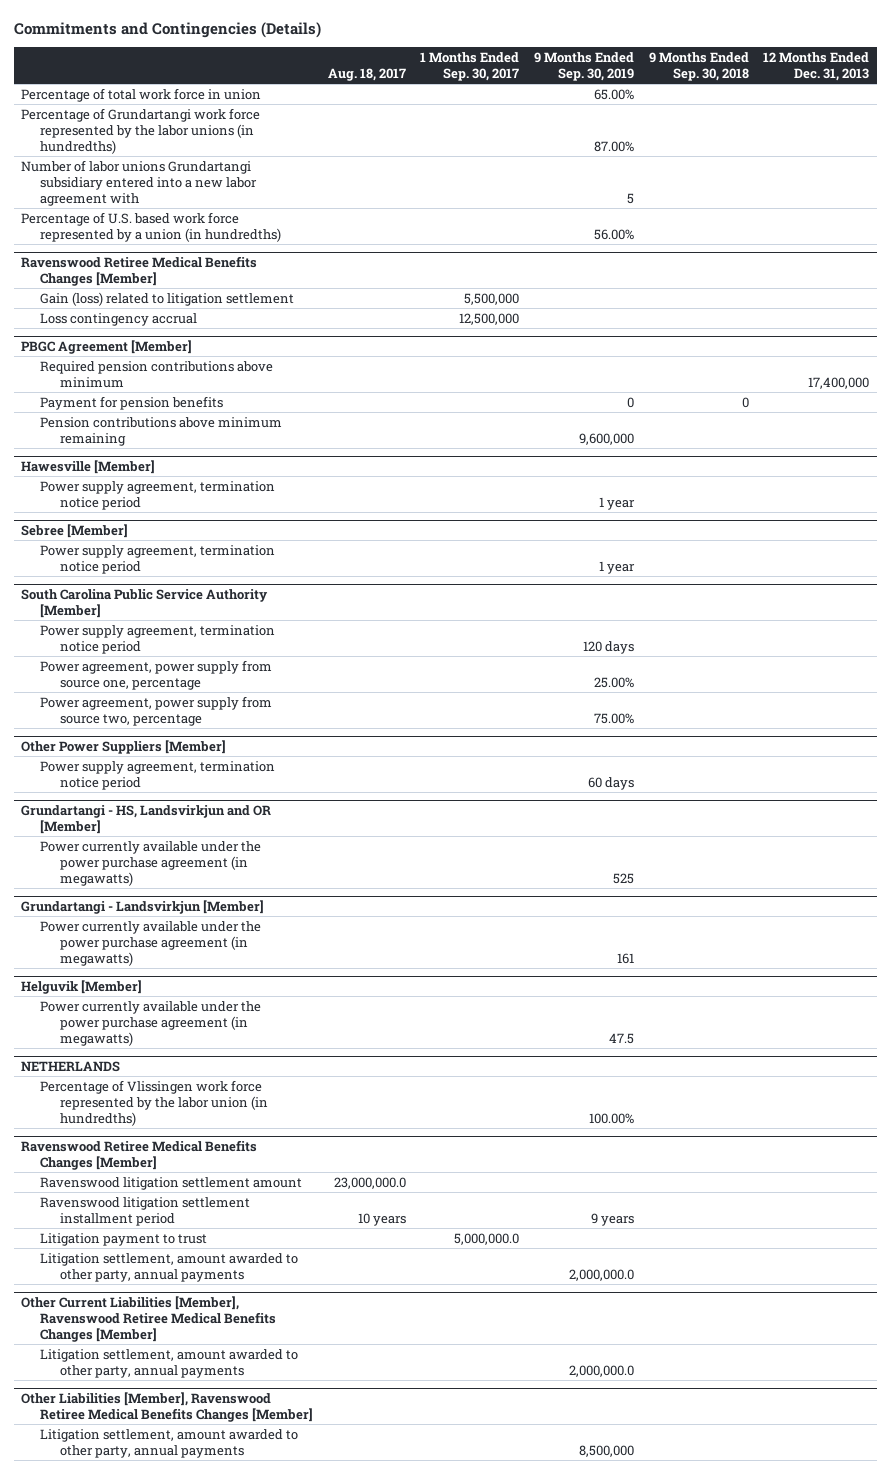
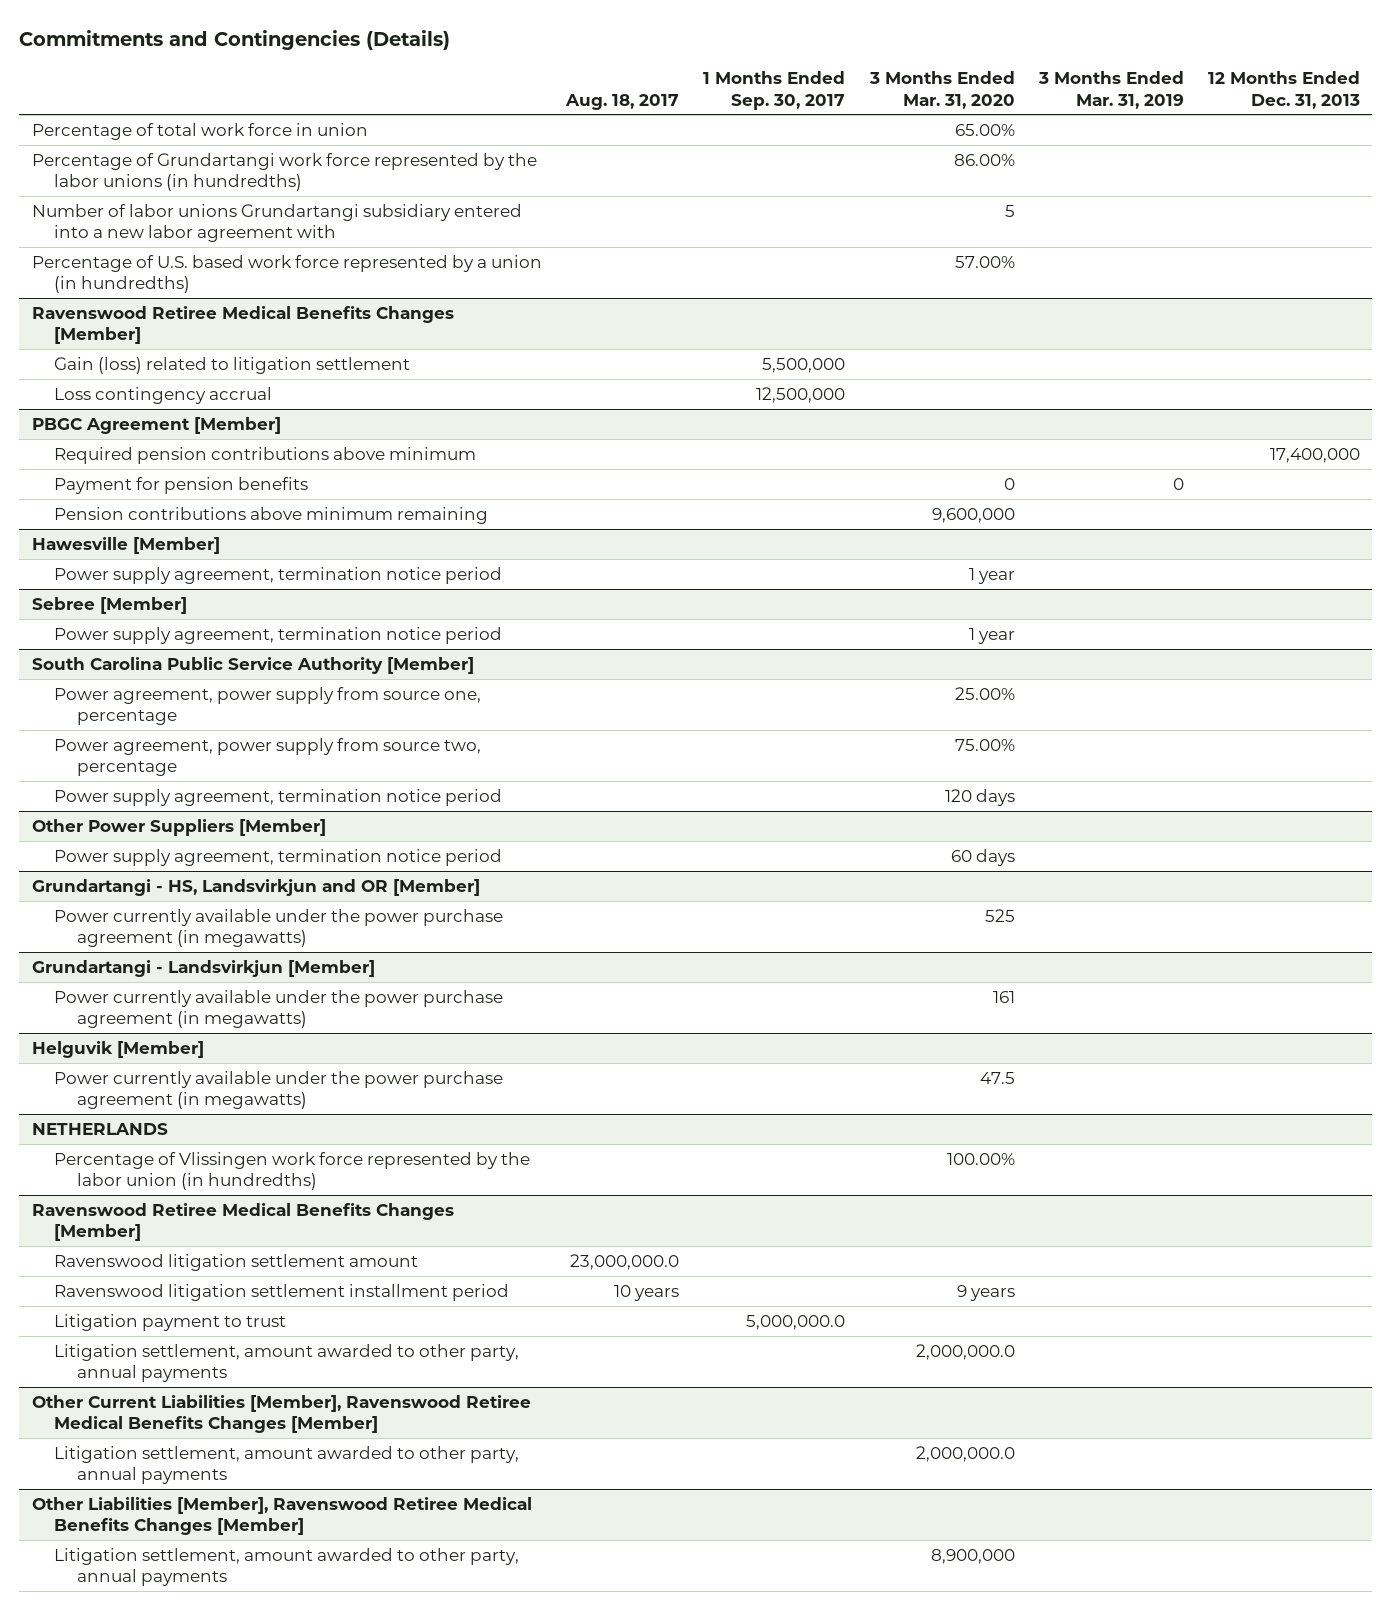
[534,51,635,82] 9 Months Ended Sep. 30, 2019 -> none
[648,51,749,82] 9 Months Ended Sep. 30, 2018 -> none
none -> [868,70,1015,109] 3 Months Ended Mar. 31, 2020
none -> [1037,70,1184,109] 3 Months Ended Mar. 31, 2019
[40,624,276,654] Power supply agreement, termination notice period -> [54,788,503,806] Power supply agreement, termination notice period

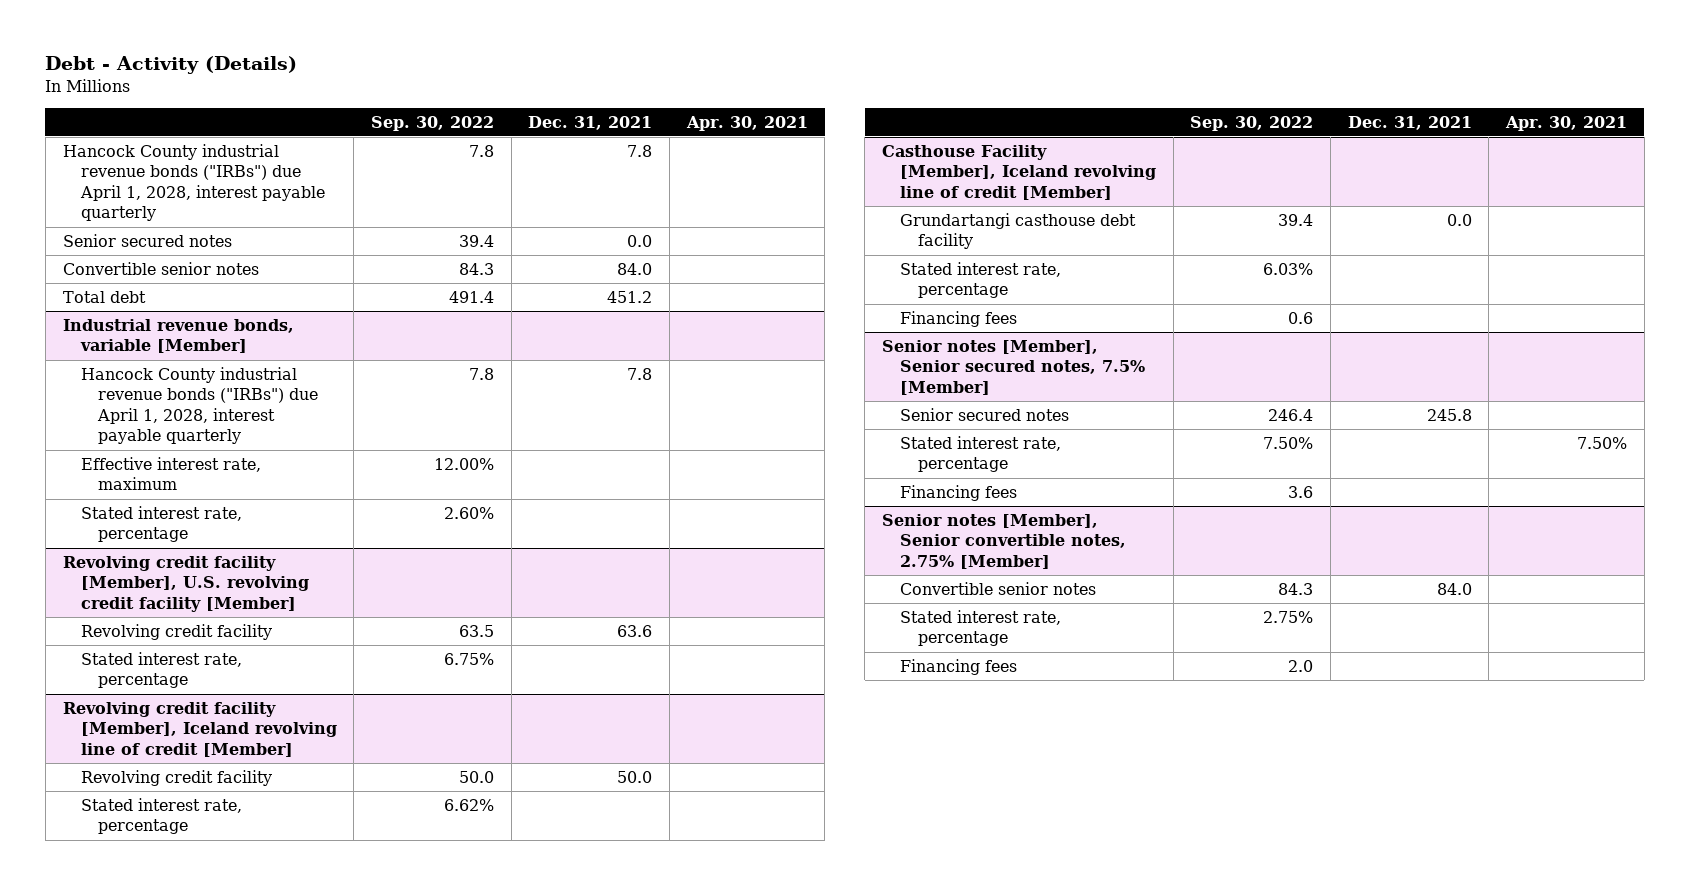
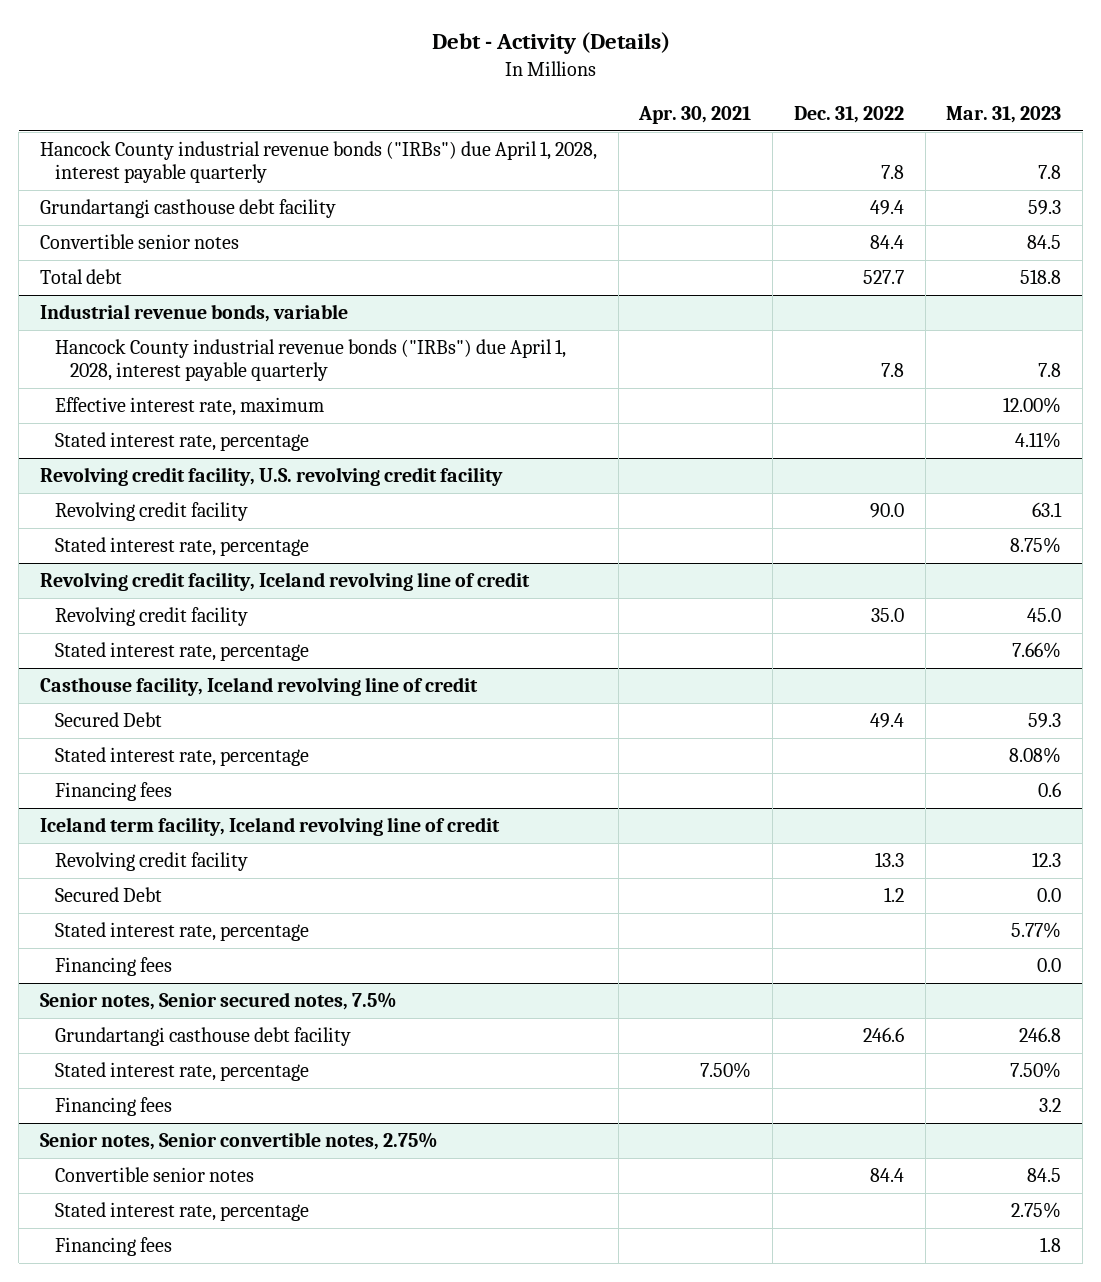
[370,115,494,131] Sep. 30, 2022 -> none
[528,115,653,130] Dec. 31, 2021 -> none
none -> [793,105,904,123] Dec. 31, 2022
none -> [946,105,1062,123] Mar. 31, 2023
[62,233,232,247] Senior secured notes -> [40,199,337,219] Grundartangi casthouse debt facility
[62,318,294,354] Industrial revenue bonds, variable [Member] -> [40,304,349,323] Industrial revenue bonds, variable
[62,555,309,612] Revolving credit facility [Member], U.S. revolving credit facility [Member] -> [40,467,504,487] Revolving credit facility, U.S. revolving credit facility
[62,701,337,757] Revolving credit facility [Member], Iceland revolving line of credit [Member] -> [40,572,531,592] Revolving credit facility, Iceland revolving line of credit
[881,144,1156,200] Casthouse Facility [Member], Iceland revolving line of credit [Member] -> [40,677,479,697] Casthouse facility, Iceland revolving line of credit
[899,212,1136,250] Grundartangi casthouse debt facility -> [54,712,162,728] Secured Debt
none -> [40,817,501,837] Iceland term facility, Iceland revolving line of credit
none -> [54,852,248,872] Revolving credit facility
none -> [54,887,162,903] Secured Debt
none -> [54,922,309,942] Stated interest rate, percentage
none -> [54,957,172,977] Financing fees
[881,339,1145,395] Senior notes [Member], Senior secured notes, 7.5% [Member] -> [40,992,398,1011] Senior notes, Senior secured notes, 7.5%
[899,407,1069,421] Senior secured notes -> [54,1027,351,1047] Grundartangi casthouse debt facility
[881,513,1126,569] Senior notes [Member], Senior convertible notes, 2.75% [Member] -> [40,1132,439,1151] Senior notes, Senior convertible notes, 2.75%

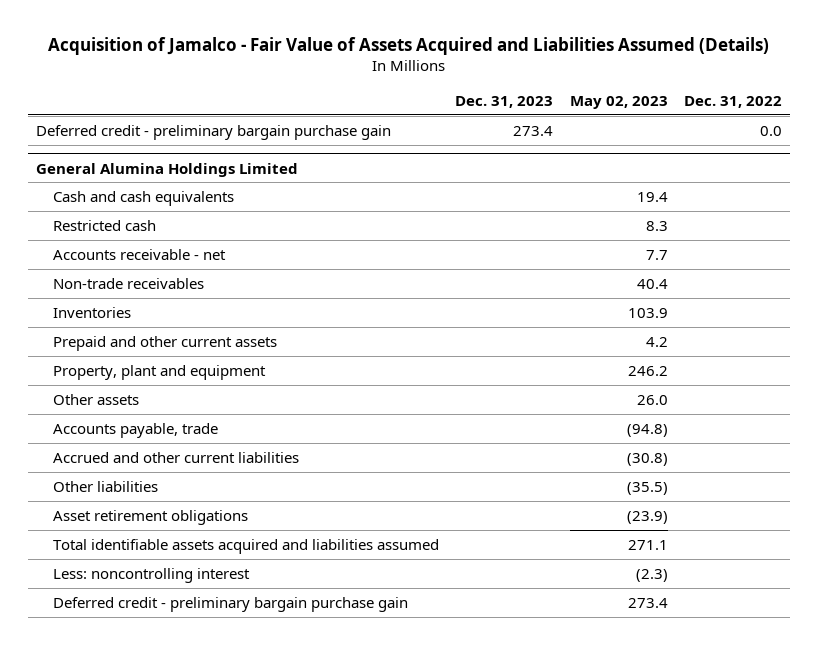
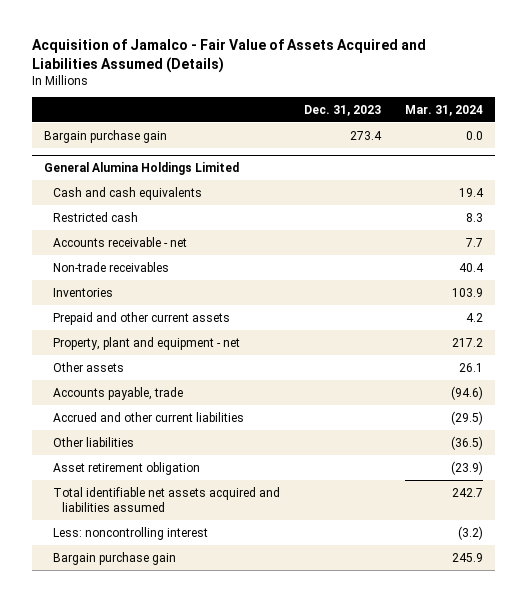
[569,95,668,109] May 02, 2023 -> none
[684,95,783,108] Dec. 31, 2022 -> none
none -> [404,104,483,116] Mar. 31, 2024
[36,124,392,140] Deferred credit - preliminary bargain purchase gain -> [43,129,167,143] Bargain purchase gain
[52,364,266,380] Property, plant and equipment -> [52,336,240,350] Property, plant and equipment - net
[52,509,248,525] Asset retirement obligations -> [52,461,200,475] Asset retirement obligation
[52,538,439,554] Total identifiable assets acquired and liabilities assumed -> [52,486,280,512] Total identifiable net assets acquired and liabilities assumed
[52,596,408,612] Deferred credit - preliminary bargain purchase gain -> [52,551,176,565] Bargain purchase gain

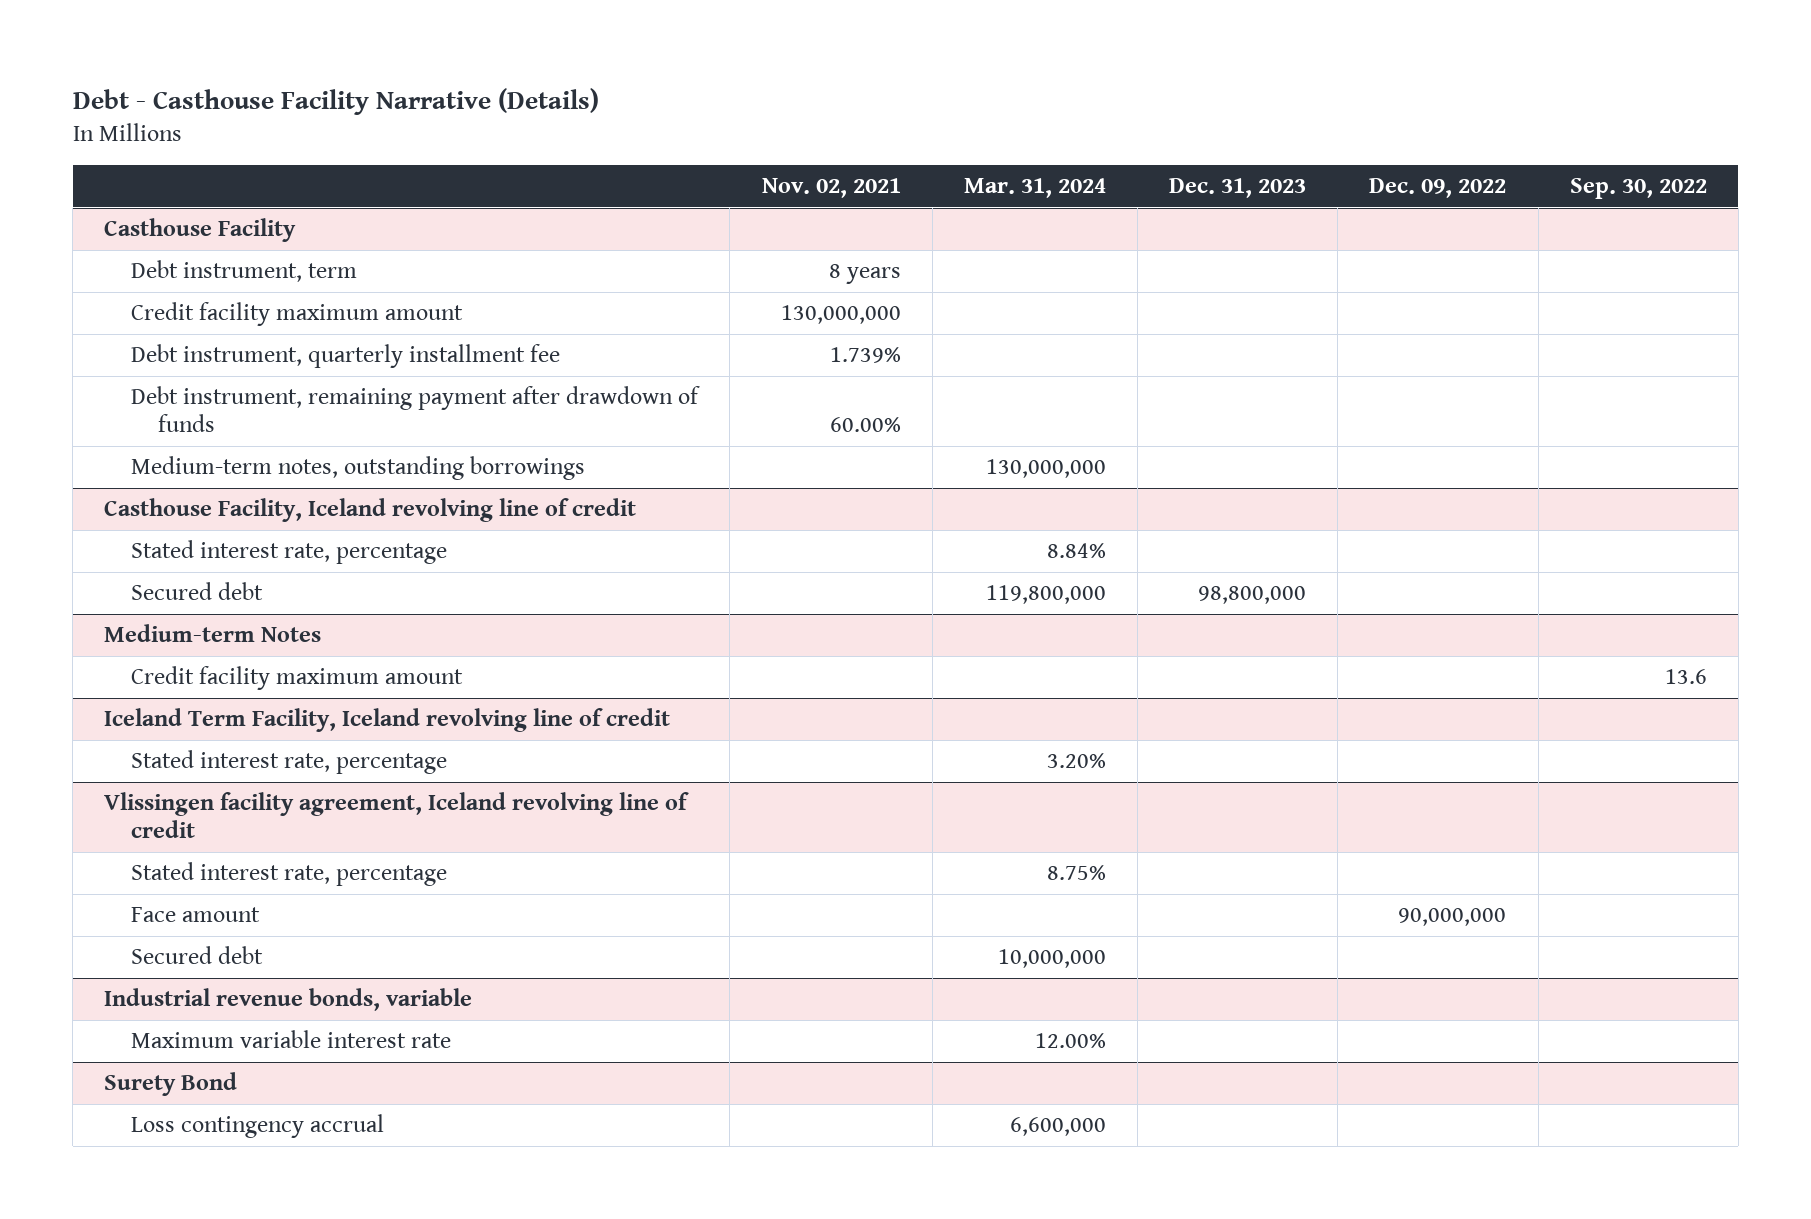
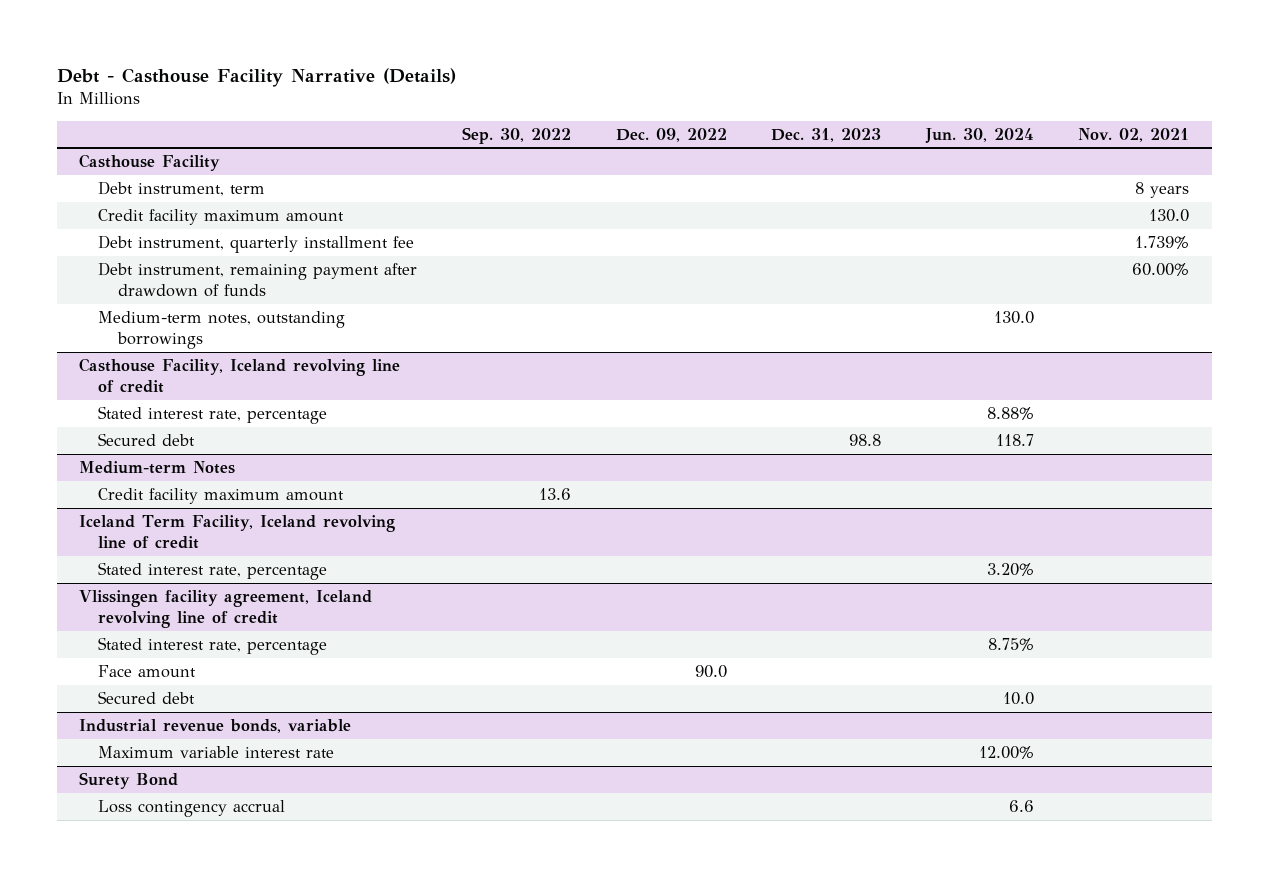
[963,178,1106,199] Mar. 31, 2024 -> none
none -> [924,127,1034,143] Jun. 30, 2024
[780,305,901,325] 130,000,000 -> [1149,209,1190,223] 130.0
[1198,586,1307,605] 98,800,000 -> [849,434,882,447] 98.8
[1398,908,1507,927] 90,000,000 -> [694,665,727,679] 90.0

